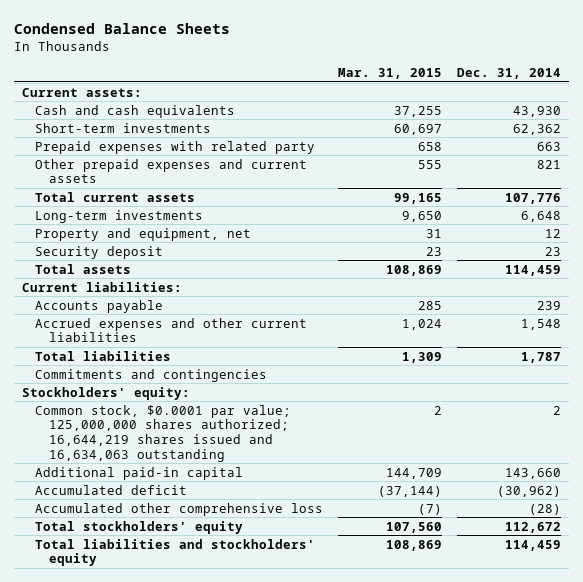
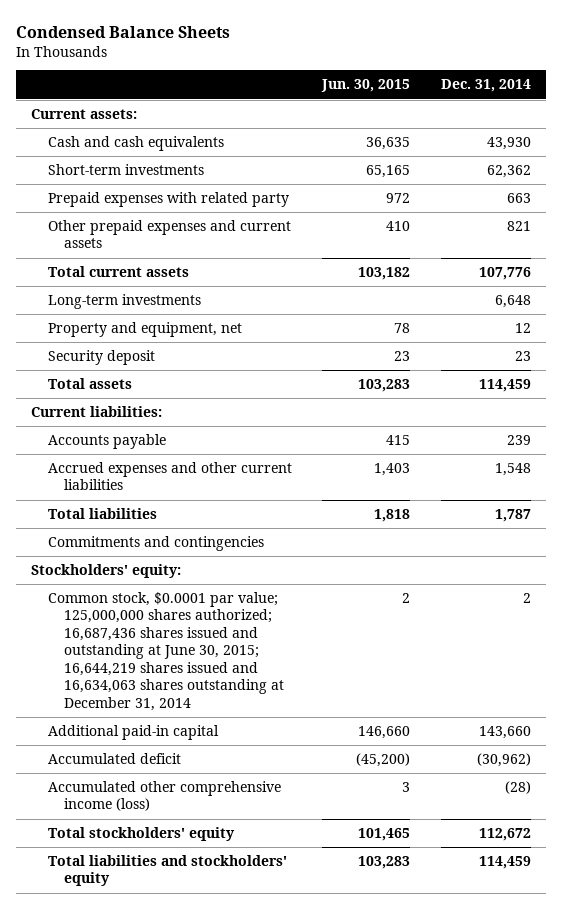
[338,67,443,79] Mar. 31, 2015 -> none
none -> [321,79,411,93] Jun. 30, 2015
[35,404,292,462] Common stock, $0.0001 par value; 125,000,000 shares authorized; 16,644,219 shares issued and 16,634,063 outstanding -> [47,592,284,711] Common stock, $0.0001 par value; 125,000,000 shares authorized; 16,687,436 shares issued and outstanding at June 30, 2015; 16,644,219 shares issued and 16,634,063 shares outstanding at December 31, 2014
[35,502,324,516] Accumulated other comprehensive loss -> [47,781,281,812] Accumulated other comprehensive income (loss)

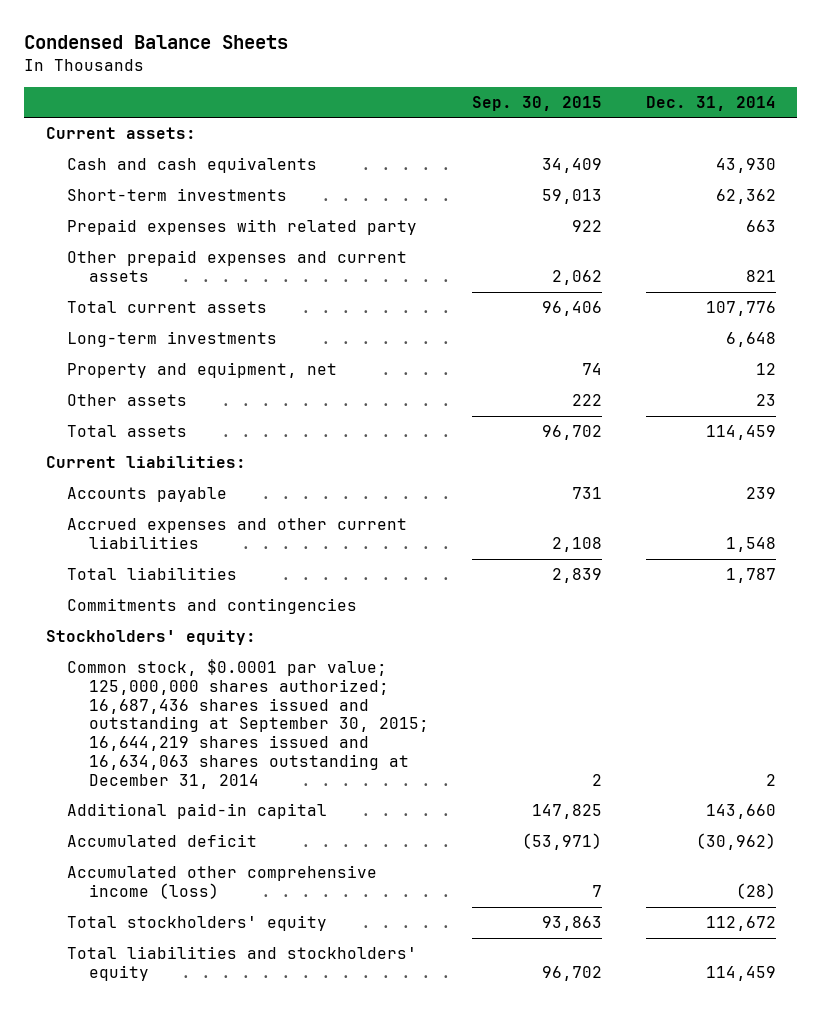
[321,79,411,93] Jun. 30, 2015 -> none
none -> [472,95,603,111] Sep. 30, 2015
[47,350,155,366] Security deposit -> none
none -> [67,394,188,407] Other assets
[47,592,284,711] Common stock, $0.0001 par value; 125,000,000 shares authorized; 16,687,436 shares issued and outstanding at June 30, 2015; 16,644,219 shares issued and 16,634,063 shares outstanding at December 31, 2014 -> [67,659,429,789] Common stock, $0.0001 par value; 125,000,000 shares authorized; 16,687,436 shares issued and outstanding at September 30, 2015; 16,644,219 shares issued and 16,634,063 shares outstanding at December 31, 2014

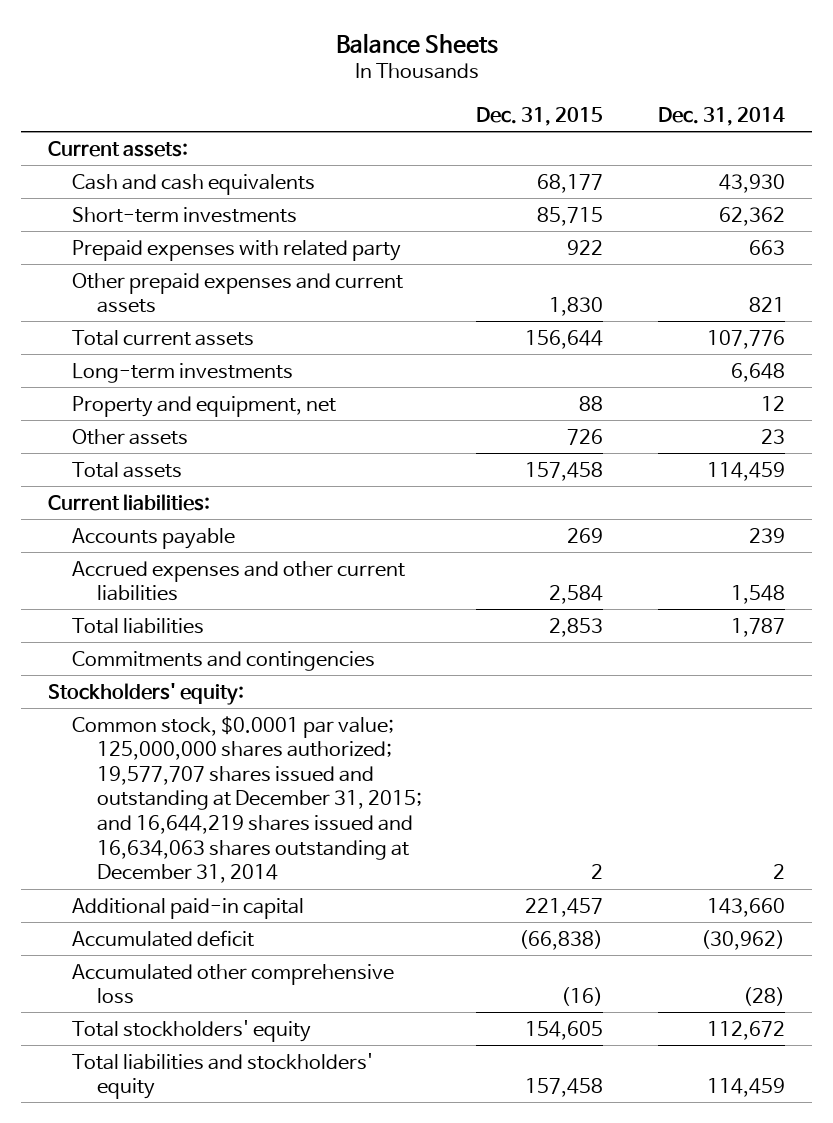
[23,34,288,49] Condensed Balance Sheets -> [335,32,498,54] Balance Sheets
[472,95,603,111] Sep. 30, 2015 -> none
none -> [476,106,604,126] Dec. 31, 2015
[67,659,429,789] Common stock, $0.0001 par value; 125,000,000 shares authorized; 16,687,436 shares issued and outstanding at September 30, 2015; 16,644,219 shares issued and 16,634,063 shares outstanding at December 31, 2014 -> [72,715,422,884] Common stock, $0.0001 par value; 125,000,000 shares authorized; 19,577,707 shares issued and outstanding at December 31, 2015; and 16,644,219 shares issued and 16,634,063 shares outstanding at December 31, 2014
[67,865,378,899] Accumulated other comprehensive income (loss) -> [72,963,395,1005] Accumulated other comprehensive loss

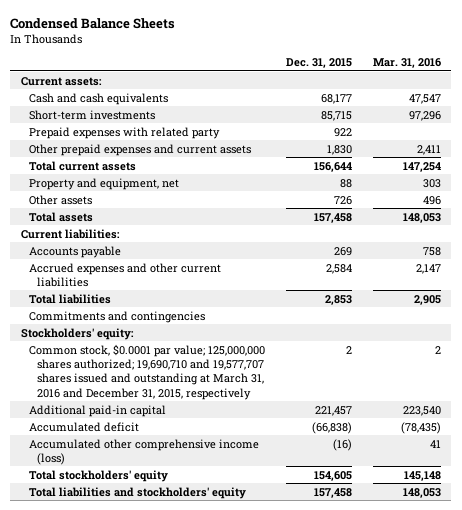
[335,32,498,54] Balance Sheets -> [10,17,176,29] Condensed Balance Sheets
[658,106,786,126] Dec. 31, 2014 -> none
none -> [372,58,441,69] Mar. 31, 2016
[72,362,294,383] Long-term investments -> none
[72,715,422,884] Common stock, $0.0001 par value; 125,000,000 shares authorized; 19,577,707 shares issued and outstanding at December 31, 2015; and 16,644,219 shares issued and 16,634,063 shares outstanding at December 31, 2014 -> [28,343,265,400] Common stock, $0.0001 par value; 125,000,000 shares authorized; 19,690,710 and 19,577,707 shares issued and outstanding at March 31, 2016 and December 31, 2015, respectively
[72,963,395,1005] Accumulated other comprehensive loss -> [28,438,259,465] Accumulated other comprehensive income (loss)

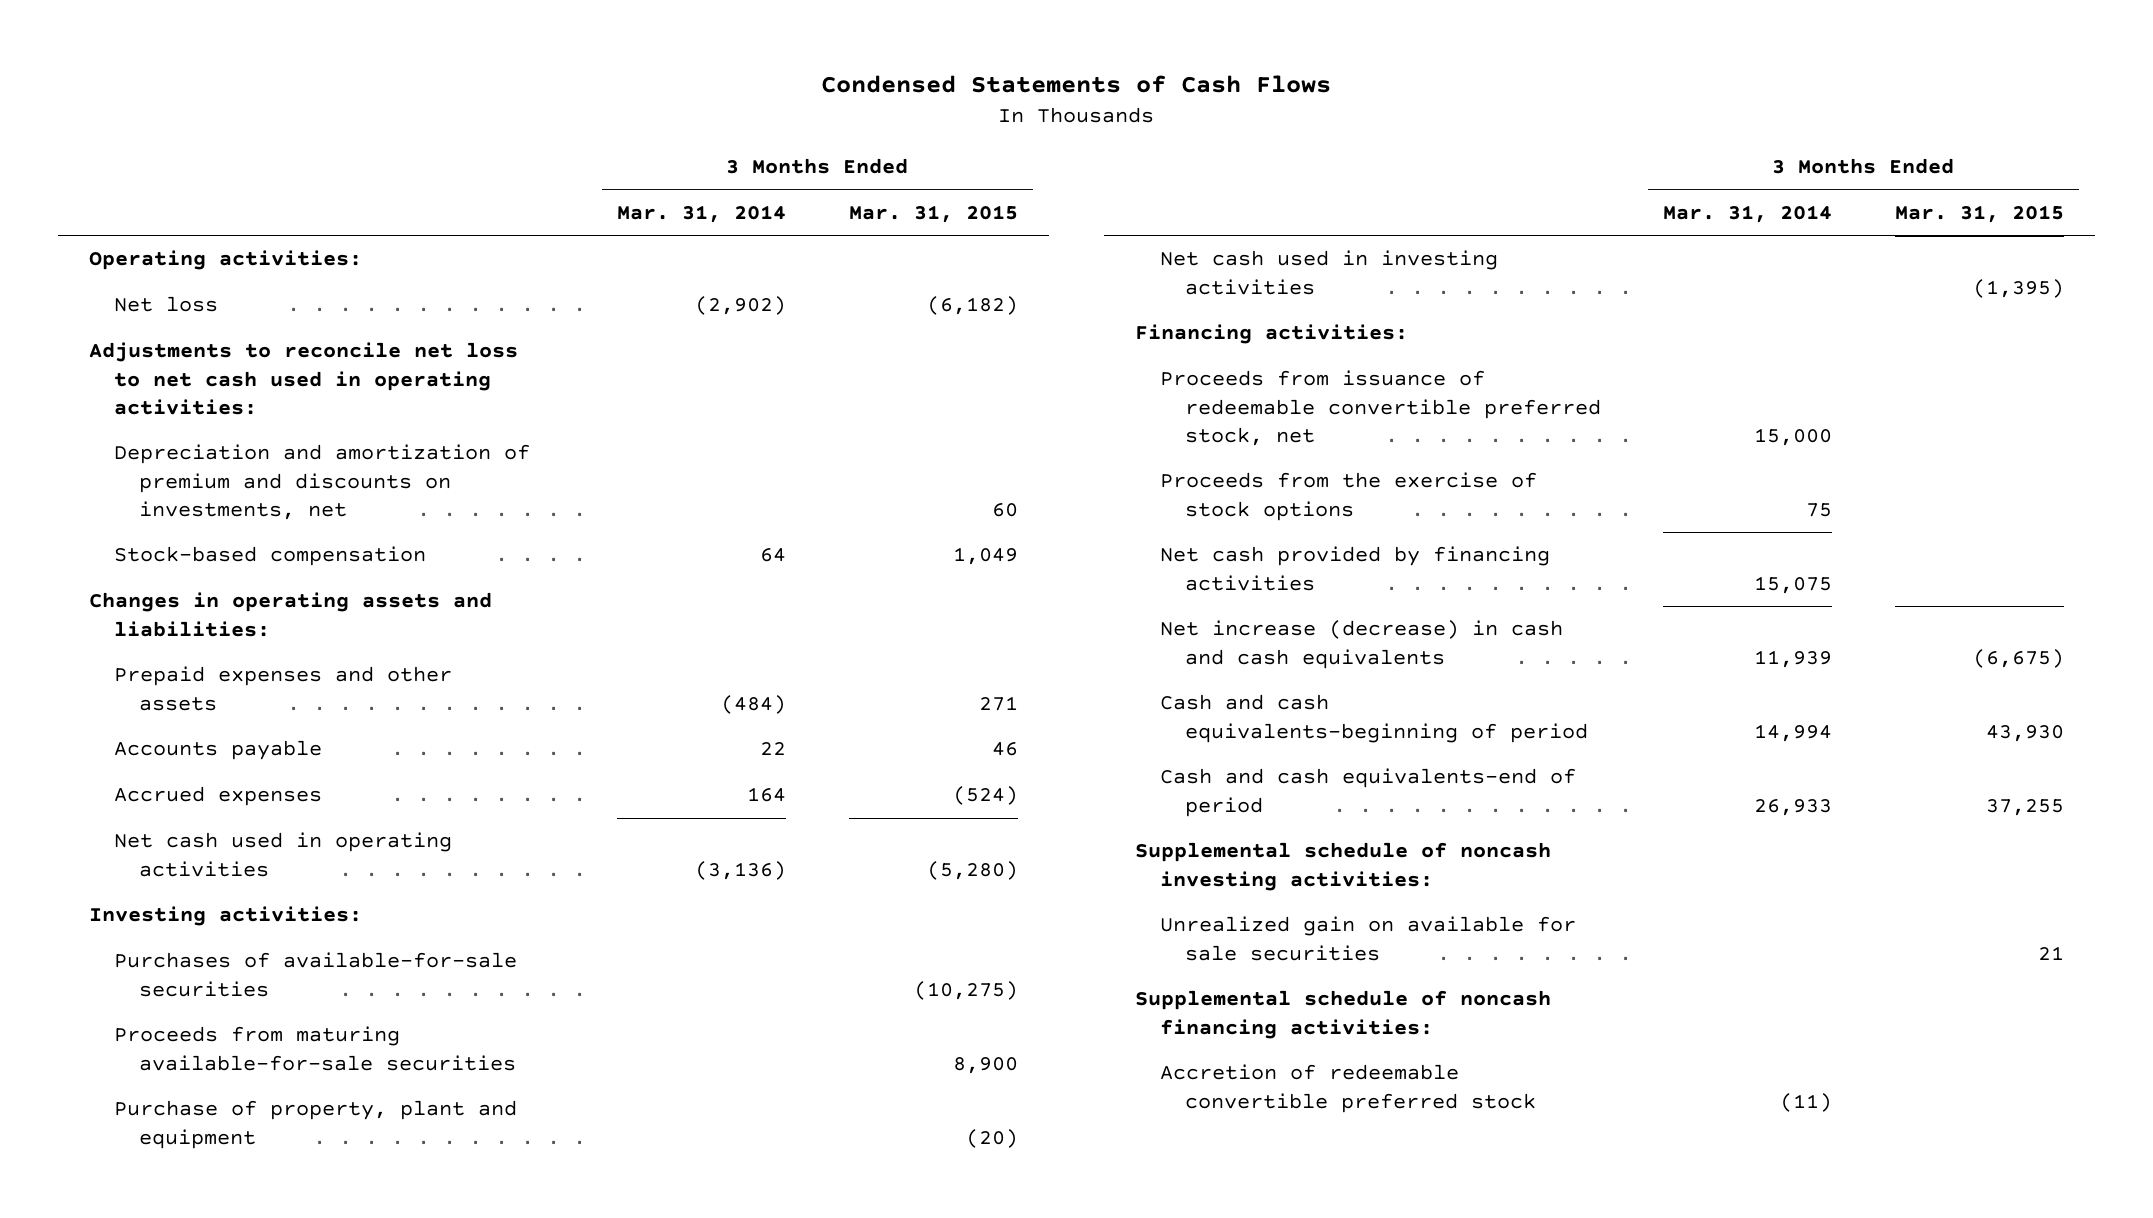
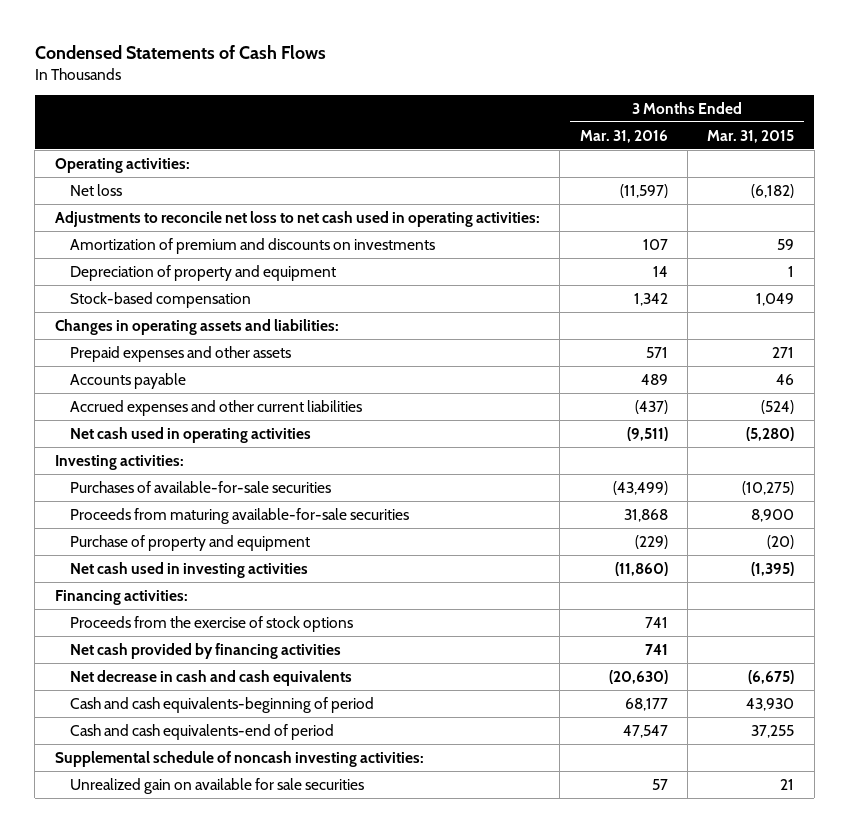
[617,204,787,223] Mar. 31, 2014 -> none
none -> [579,129,668,143] Mar. 31, 2016
[113,444,530,520] Depreciation and amortization of premium and discounts on investments, net -> [70,237,436,254] Amortization of premium and discounts on investments
[991,502,1018,517] 60 -> [777,238,795,250] 59
none -> [70,264,337,281] Depreciation of property and equipment
[113,786,322,807] Accrued expenses -> [70,399,363,416] Accrued expenses and other current liabilities
[113,1100,517,1149] Purchase of property, plant and equipment -> [70,534,311,551] Purchase of property and equipment
[1159,370,1601,446] Proceeds from issuance of redeemable convertible preferred stock, net -> none
[1159,620,1563,669] Net increase (decrease) in cash and cash equivalents -> [70,669,353,686] Net decrease in cash and cash equivalents
[1134,990,1551,1039] Supplemental schedule of noncash financing activities: -> none
[1159,1064,1536,1113] Accretion of redeemable convertible preferred stock -> none

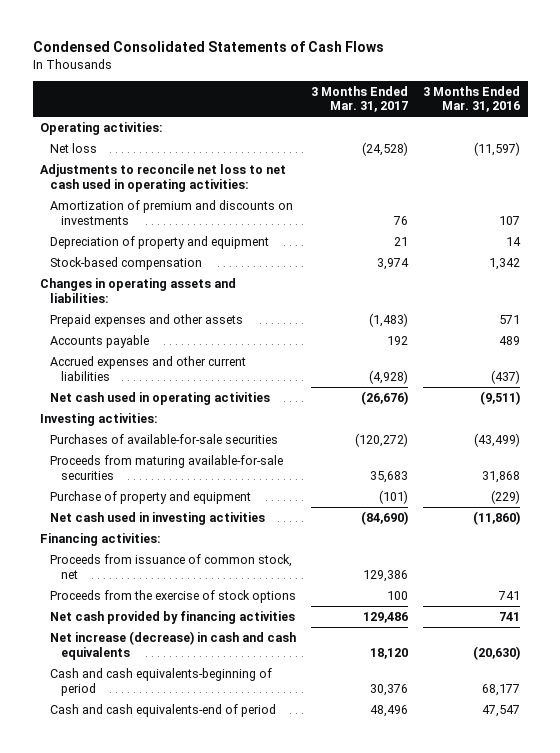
[34,44,326,59] Condensed Statements of Cash Flows -> [32,40,384,52] Condensed Consolidated Statements of Cash Flows
[707,129,795,143] Mar. 31, 2015 -> none
none -> [311,85,409,113] 3 Months Ended Mar. 31, 2017
none -> [50,553,293,579] Proceeds from issuance of common stock, net
[70,669,353,686] Net decrease in cash and cash equivalents -> [50,630,297,660] Net increase (decrease) in cash and cash equivalents
[54,750,424,767] Supplemental schedule of noncash investing activities: -> none
[70,777,365,794] Unrealized gain on available for sale securities -> none

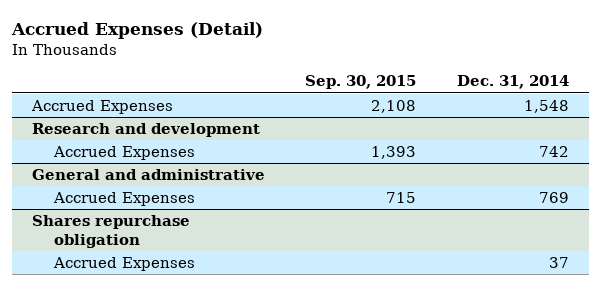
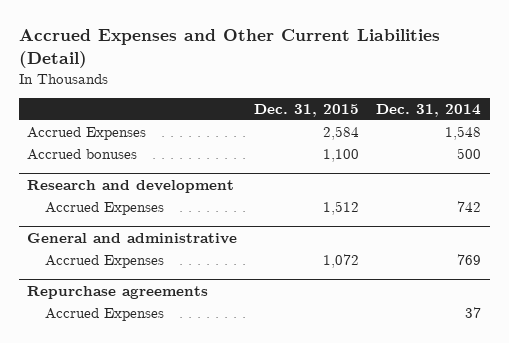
[11,21,264,39] Accrued Expenses (Detail) -> [18,29,440,69] Accrued Expenses and Other Current Liabilities (Detail)
[305,75,417,90] Sep. 30, 2015 -> none
none -> [254,104,360,118] Dec. 31, 2015
none -> [27,148,138,160] Accrued bonuses
[32,215,191,248] Shares repurchase obligation -> [27,285,209,299] Repurchase agreements

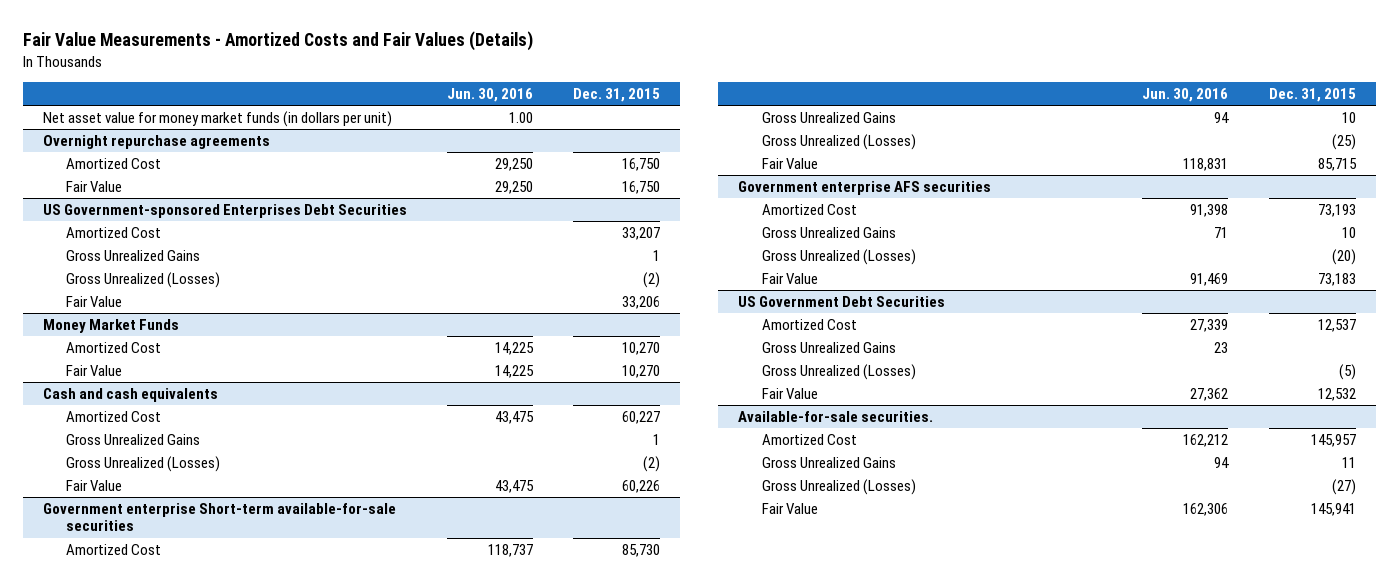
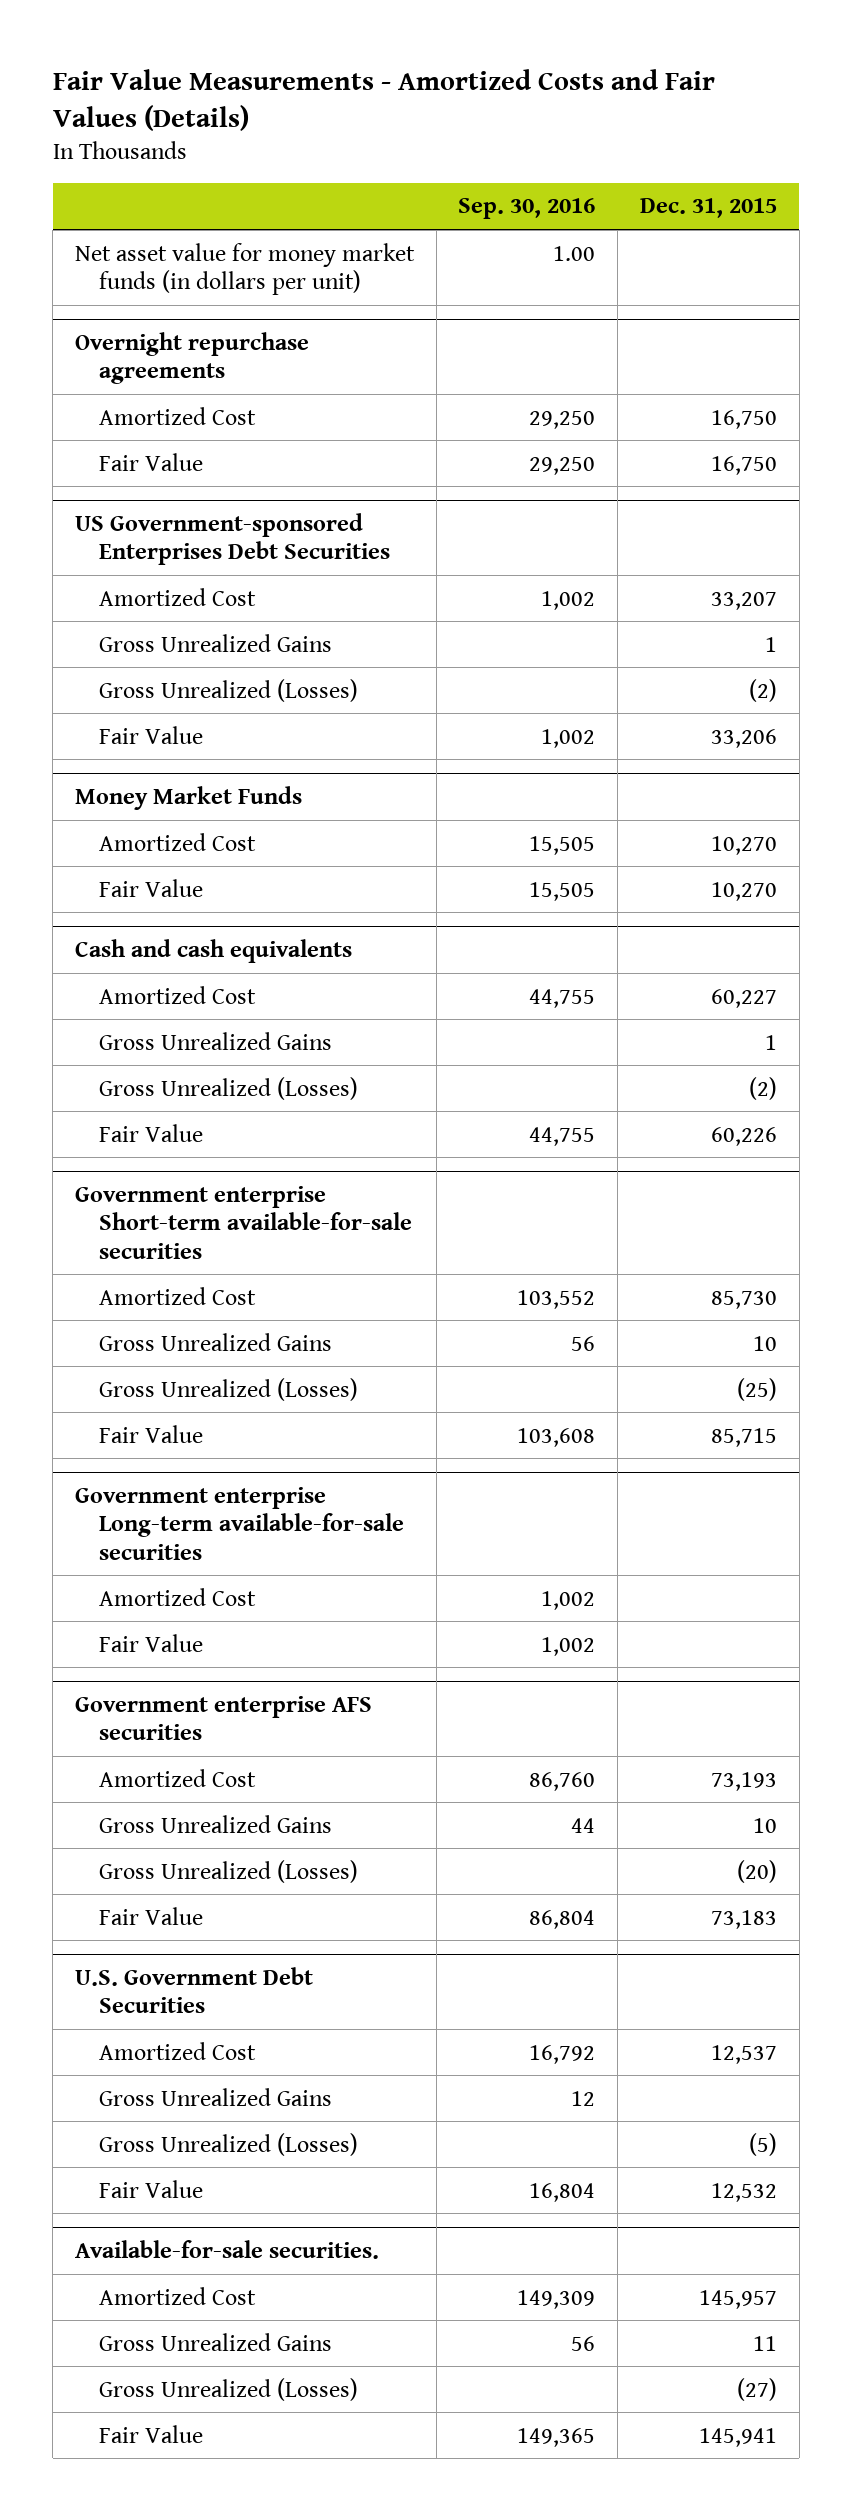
[447,88,534,103] Jun. 30, 2016 -> none
none -> [458,198,596,220] Sep. 30, 2016
none -> [74,1486,405,1560] Government enterprise Long-term available-for-sale securities
none -> [99,1587,257,1606] Amortized Cost
none -> [99,1633,204,1652] Fair Value
[738,296,946,308] US Government Debt Securities -> [74,1966,313,2014] U.S. Government Debt Securities

